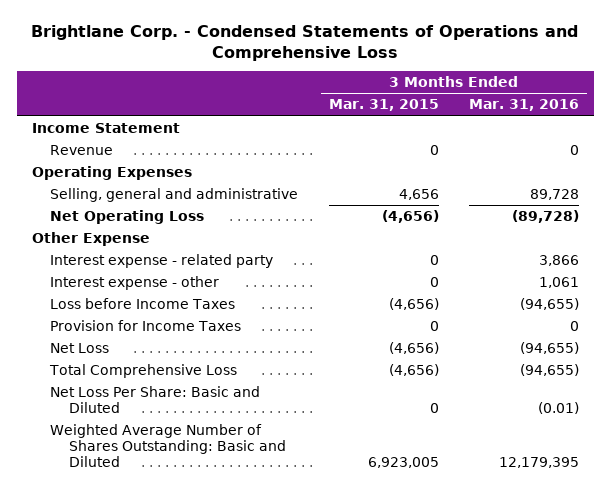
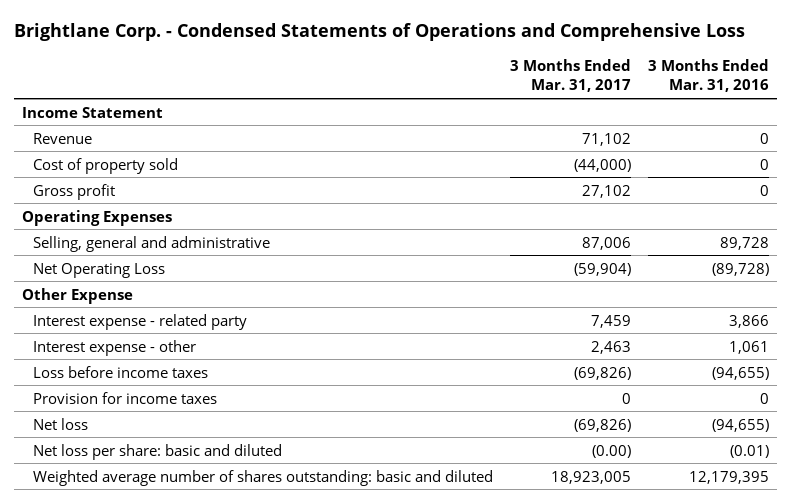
[328,99,439,112] Mar. 31, 2015 -> none
none -> [509,58,631,93] 3 Months Ended Mar. 31, 2017
none -> [33,157,179,174] Cost of property sold
none -> [33,183,116,200] Gross profit
[49,363,238,378] Total Comprehensive Loss -> none
[50,297,236,309] Loss before Income Taxes -> [33,365,209,378] Loss before income taxes
[50,319,242,331] Provision for Income Taxes -> [33,391,218,404] Provision for income taxes
[50,342,110,353] Net Loss -> [33,417,89,430] Net loss
[50,385,261,413] Net Loss Per Share: Basic and Diluted -> [33,443,283,460] Net loss per share: basic and diluted
[50,423,286,467] Weighted Average Number of Shares Outstanding: Basic and Diluted -> [33,469,494,486] Weighted average number of shares outstanding: basic and diluted

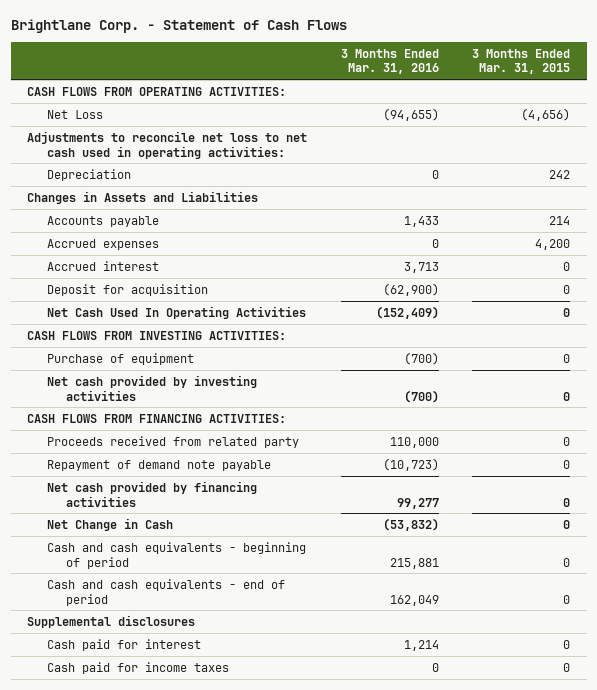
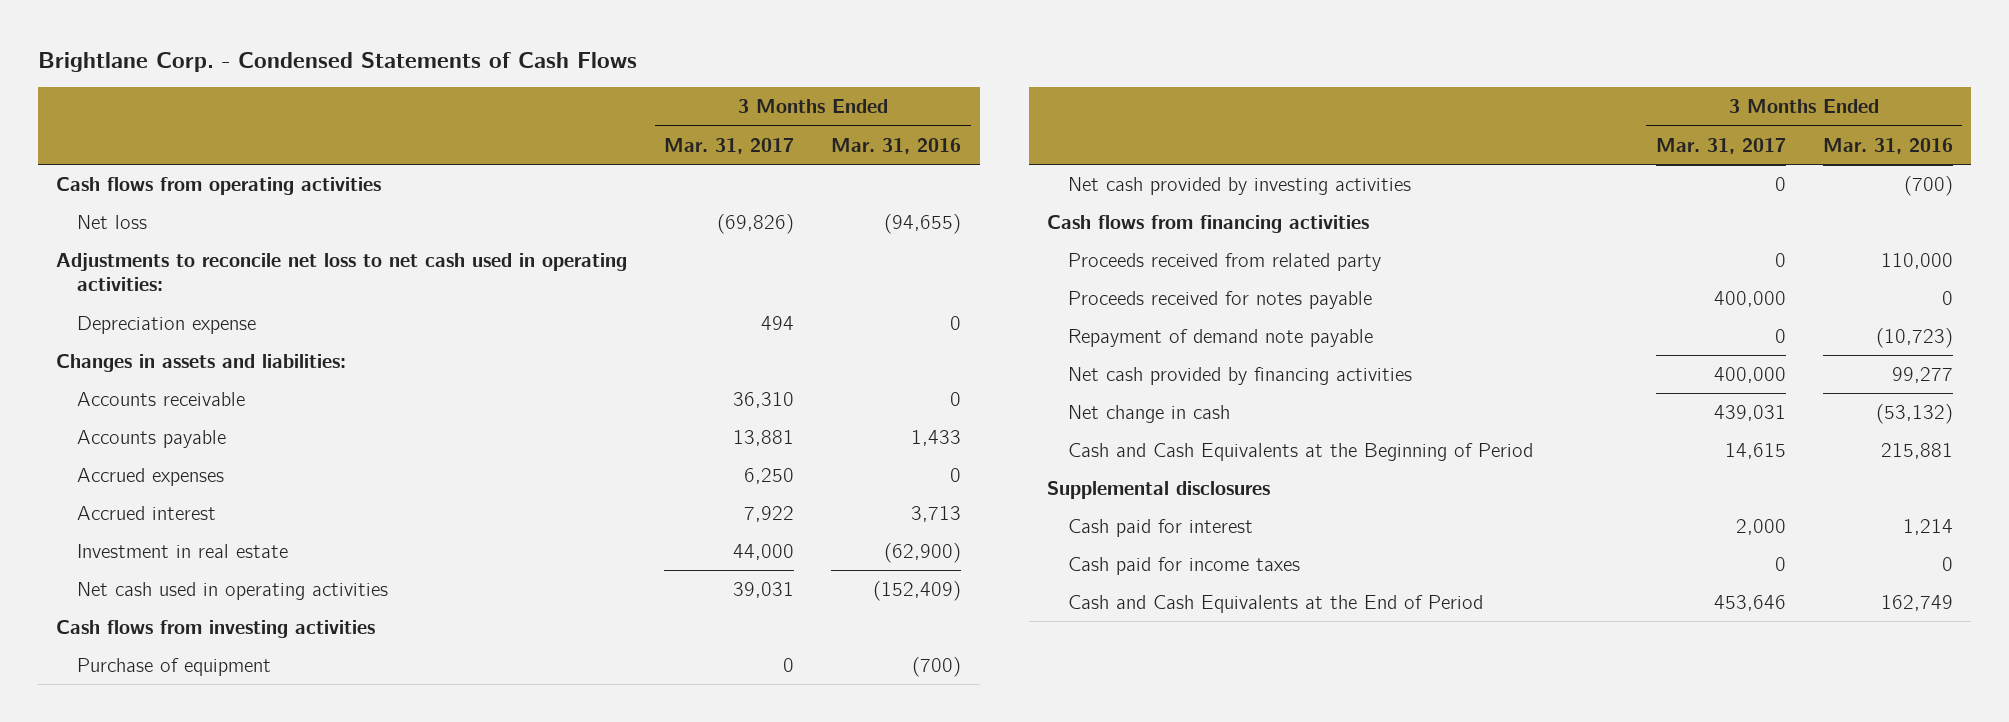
[10,18,347,33] Brightlane Corp. - Statement of Cash Flows -> [37,51,637,72] Brightlane Corp. - Condensed Statements of Cash Flows
[472,48,571,75] 3 Months Ended Mar. 31, 2015 -> none
none -> [664,137,795,154] Mar. 31, 2017
[27,86,287,96] CASH FLOWS FROM OPERATING ACTIVITIES: -> [56,176,382,195] Cash flows from operating activities
[46,109,103,119] Net Loss -> [76,214,147,229] Net loss
[46,168,131,181] Depreciation -> [76,315,256,334] Depreciation expense
[27,190,259,204] Changes in Assets and Liabilities -> [56,353,347,372] Changes in assets and liabilities:
none -> [76,391,245,406] Accounts receivable
[46,283,208,296] Deposit for acquisition -> [76,543,288,558] Investment in real estate
[46,305,306,319] Net Cash Used In Operating Activities -> [76,581,388,600] Net cash used in operating activities
[27,330,287,340] CASH FLOWS FROM INVESTING ACTIVITIES: -> [56,619,376,638] Cash flows from investing activities
[27,413,287,423] CASH FLOWS FROM FINANCING ACTIVITIES: -> [1047,214,1370,233] Cash flows from financing activities
none -> [1067,290,1372,309] Proceeds received for notes payable
[46,578,285,606] Cash and cash equivalents - end of period -> none
[46,517,173,531] Net Change in Cash -> [1067,404,1230,423] Net change in cash
[382,517,439,531] (53,832) -> [1875,403,1953,424] (53,132)
[46,541,306,569] Cash and cash equivalents - beginning of period -> [1067,442,1533,461] Cash and Cash Equivalents at the Beginning of Period
none -> [1067,594,1483,613] Cash and Cash Equivalents at the End of Period

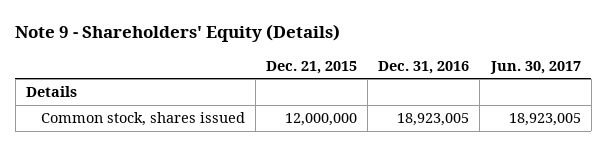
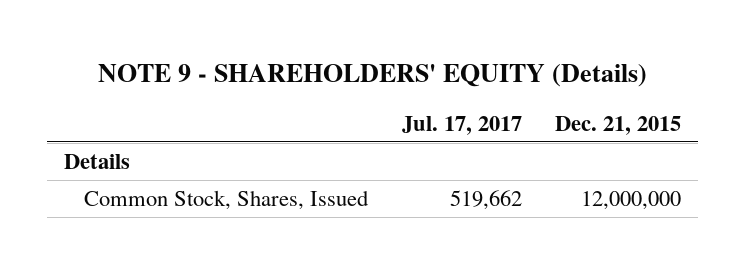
[15,23,341,42] Note 9 - Shareholders' Equity (Details) -> [97,63,647,87] NOTE 9 - SHAREHOLDERS' EQUITY (Details)
[378,60,470,74] Dec. 31, 2016 -> none
[489,60,581,74] Jun. 30, 2017 -> none
none -> [401,115,522,135] Jul. 17, 2017
[40,112,245,127] Common stock, shares issued -> [83,190,369,211] Common Stock, Shares, Issued

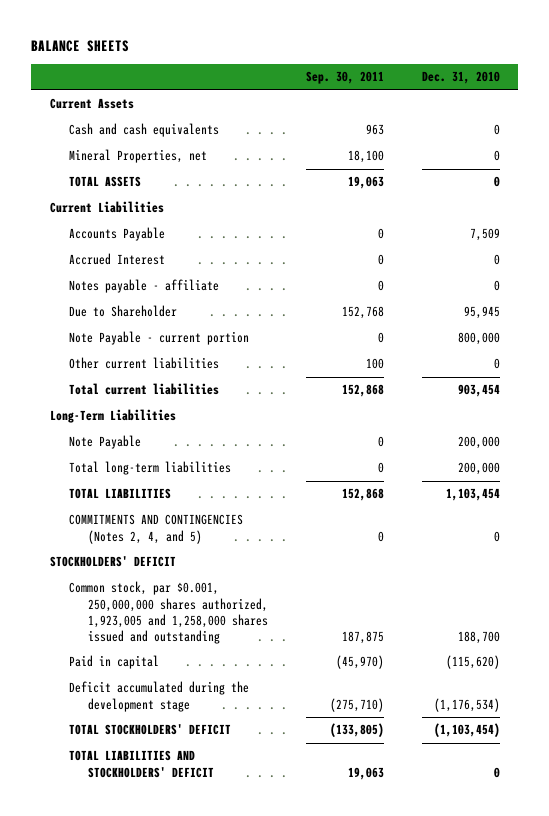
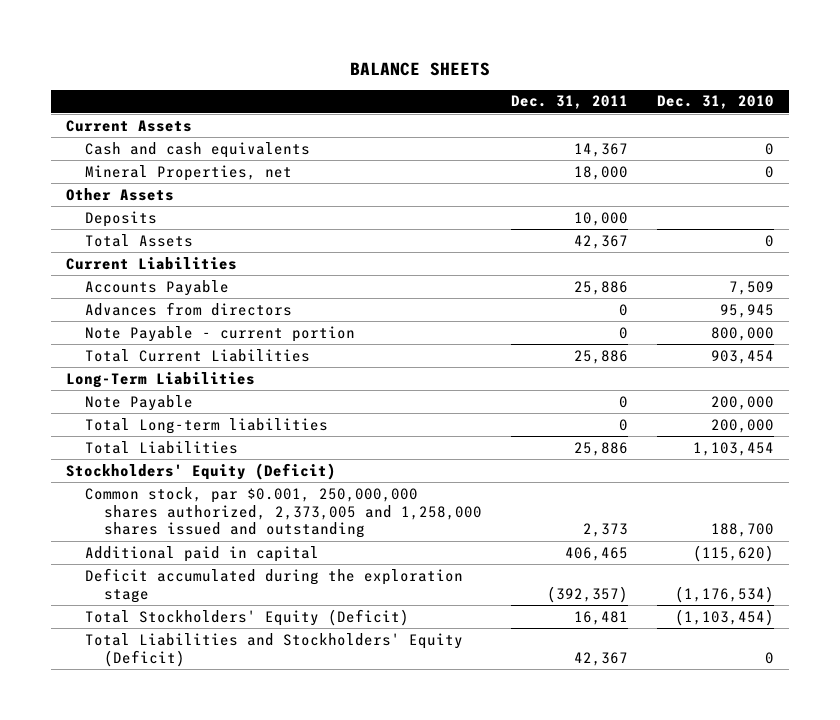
[305,71,384,85] Sep. 30, 2011 -> none
none -> [511,95,629,110] Dec. 31, 2011
none -> [65,187,174,201] Other Assets
none -> [85,210,158,227] Deposits
[68,176,141,188] TOTAL ASSETS -> [85,233,194,247] Total Assets
[68,253,165,266] Accrued Interest -> none
[68,279,219,294] Notes payable - affiliate -> none
[68,305,177,318] Due to Shareholder -> [85,301,293,316] Advances from directors
[68,357,219,370] Other current liabilities -> none
[68,383,219,396] Total current liabilities -> [85,348,311,362] Total Current Liabilities
[68,514,243,544] COMMITMENTS AND CONTINGENCIES (Notes 2, 4, and 5) -> none
[68,461,231,476] Total long-term liabilities -> [85,417,329,434] Total Long-term liabilities
[68,488,171,500] TOTAL LIABILITIES -> [85,440,239,454] Total Liabilities
[49,556,176,568] STOCKHOLDERS' DEFICIT -> [65,462,336,480] Stockholders' Equity (Deficit)
[68,581,269,644] Common stock, par $0.001, 250,000,000 shares authorized, 1,923,005 and 1,258,000 shares issued and outstanding -> [85,486,483,539] Common stock, par $0.001, 250,000,000 shares authorized, 2,373,005 and 1,258,000 shares issued and outstanding
[68,655,159,670] Paid in capital -> [85,545,320,562] Additional paid in capital
[68,681,249,712] Deficit accumulated during the development stage -> [85,567,464,603] Deficit accumulated during the exploration stage
[68,724,231,736] TOTAL STOCKHOLDERS' DEFICIT -> [85,608,410,626] Total Stockholders' Equity (Deficit)
[68,750,215,778] TOTAL LIABILITIES AND STOCKHOLDERS' DEFICIT -> [85,632,464,667] Total Liabilities and Stockholders' Equity (Deficit)

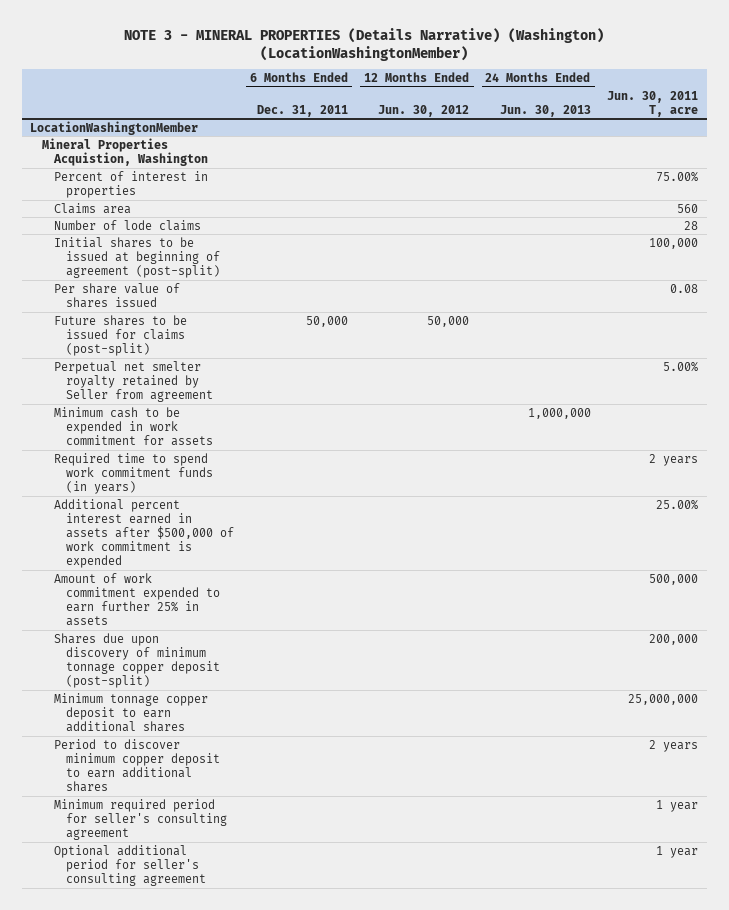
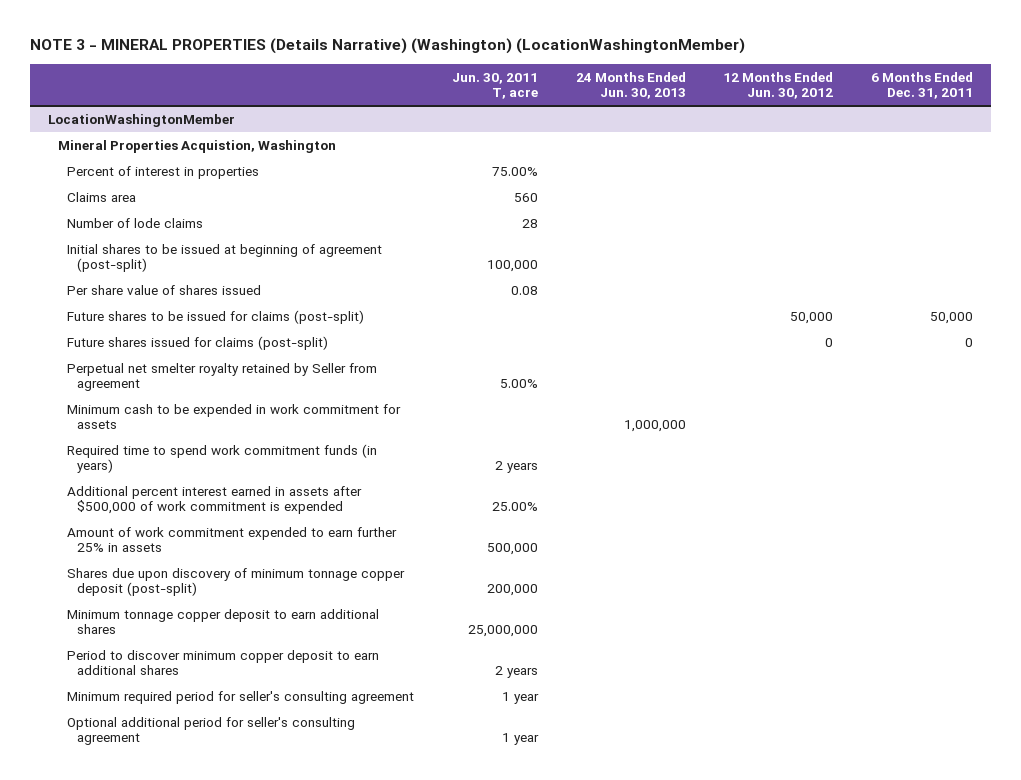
none -> [67,335,329,350] Future shares issued for claims (post-split)

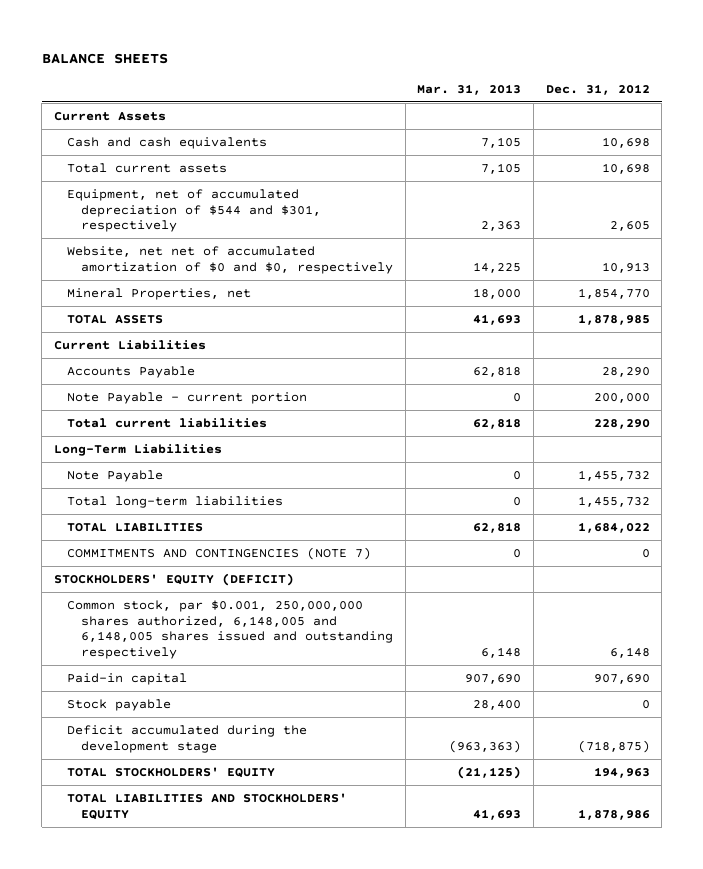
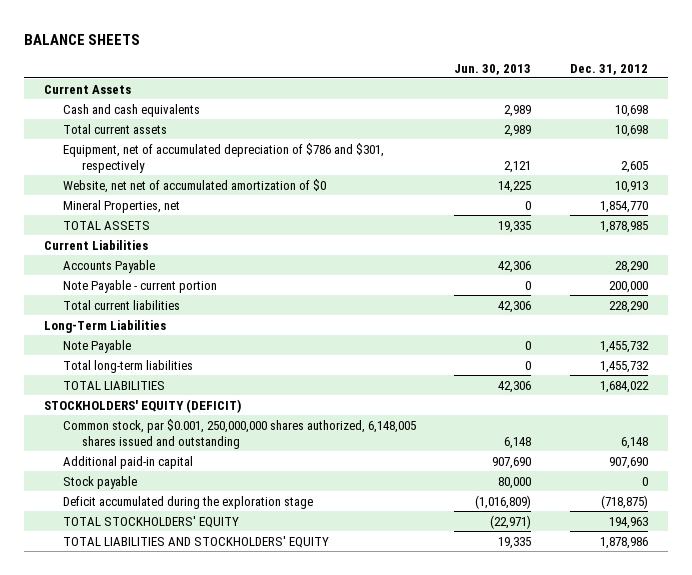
[417,83,522,95] Mar. 31, 2013 -> none
none -> [454,63,532,75] Jun. 30, 2013
[67,188,322,233] Equipment, net of accumulated depreciation of $544 and $301, respectively -> [62,142,384,173] Equipment, net of accumulated depreciation of $786 and $301, respectively
[67,245,394,274] Website, net net of accumulated amortization of $0 and $0, respectively -> [62,178,326,193] Website, net net of accumulated amortization of $0
[67,546,372,560] COMMITMENTS AND CONTINGENCIES (NOTE 7) -> none
[67,599,394,660] Common stock, par $0.001, 250,000,000 shares authorized, 6,148,005 and 6,148,005 shares issued and outstanding respectively -> [62,418,416,449] Common stock, par $0.001, 250,000,000 shares authorized, 6,148,005 shares issued and outstanding
[67,672,188,685] Paid-in capital -> [62,455,193,469] Additional paid-in capital
[67,724,308,753] Deficit accumulated during the development stage -> [62,495,313,509] Deficit accumulated during the exploration stage

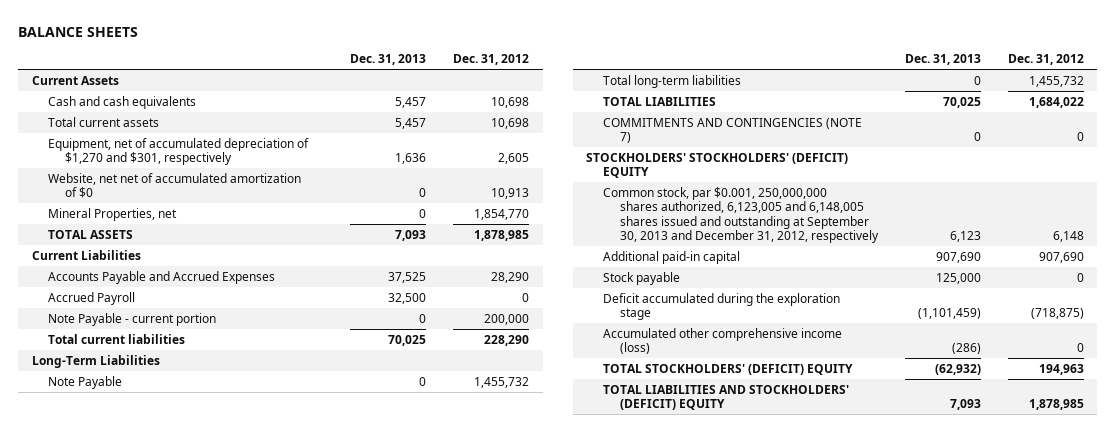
[454,63,532,75] Jun. 30, 2013 -> none
none -> [350,54,427,66] Dec. 31, 2013
[62,142,384,173] Equipment, net of accumulated depreciation of $786 and $301, respectively -> [48,137,310,166] Equipment, net of accumulated depreciation of $1,270 and $301, respectively
[62,259,155,273] Accounts Payable -> [48,270,276,284] Accounts Payable and Accrued Expenses
none -> [48,291,136,305] Accrued Payroll
none -> [602,117,862,144] COMMITMENTS AND CONTINGENCIES (NOTE 7)
[43,398,241,413] STOCKHOLDERS' EQUITY (DEFICIT) -> [586,152,849,179] STOCKHOLDERS' STOCKHOLDERS' (DEFICIT) EQUITY
[62,418,416,449] Common stock, par $0.001, 250,000,000 shares authorized, 6,148,005 shares issued and outstanding -> [602,186,879,244] Common stock, par $0.001, 250,000,000 shares authorized, 6,123,005 and 6,148,005 shares issued and outstanding at September 30, 2013 and December 31, 2012, respectively
none -> [602,327,842,355] Accumulated other comprehensive income (loss)
[62,515,239,528] TOTAL STOCKHOLDERS' EQUITY -> [602,363,853,375] TOTAL STOCKHOLDERS' (DEFICIT) EQUITY
[62,535,329,548] TOTAL LIABILITIES AND STOCKHOLDERS' EQUITY -> [602,384,849,411] TOTAL LIABILITIES AND STOCKHOLDERS' (DEFICIT) EQUITY
[600,536,649,549] 1,878,986 -> [1028,399,1084,411] 1,878,985

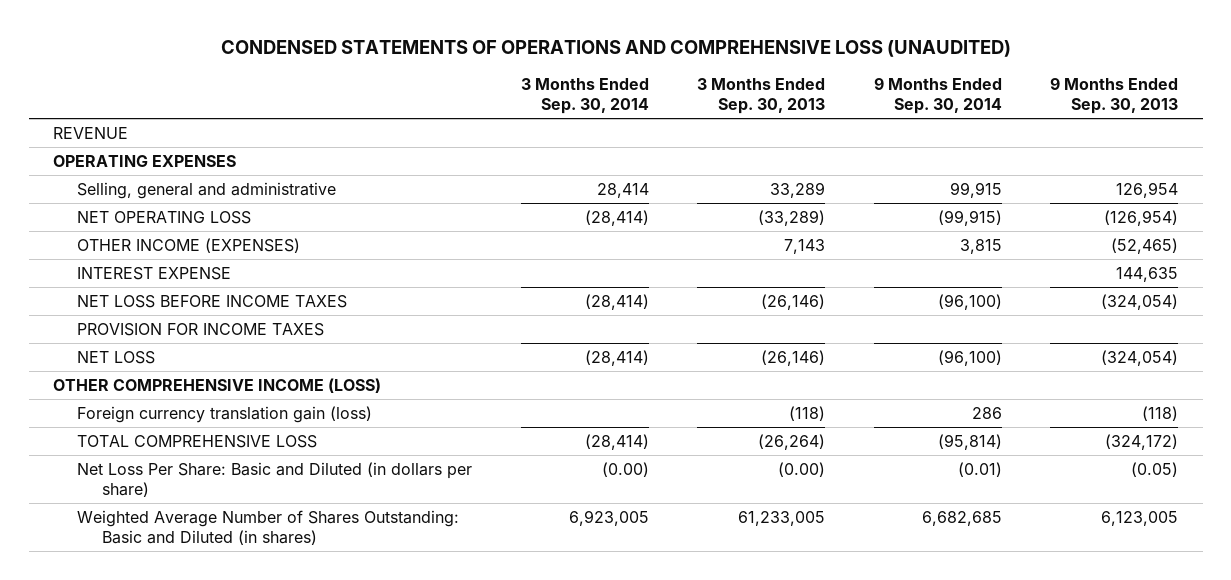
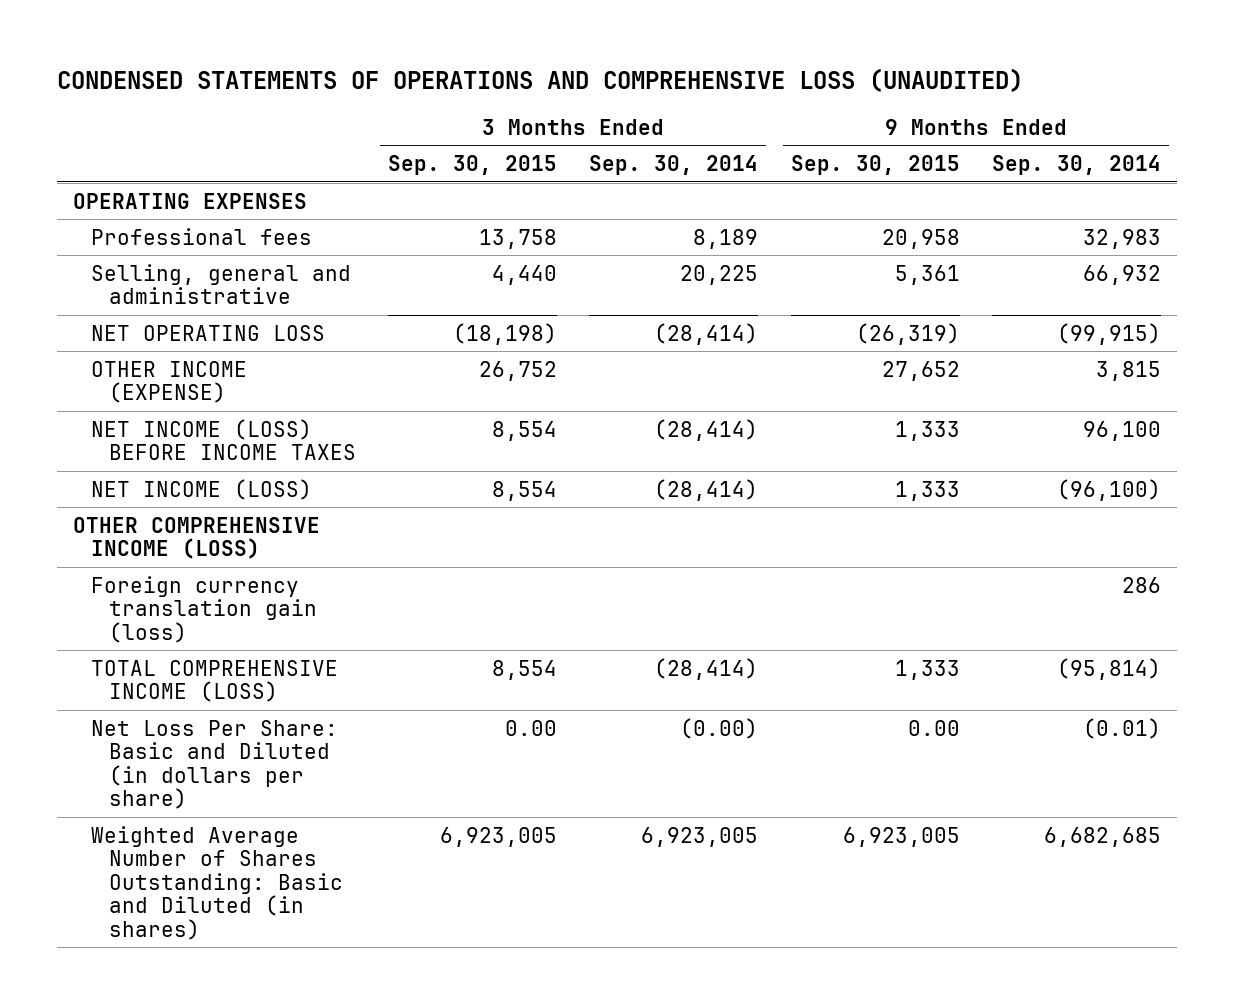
[697,77,826,115] 3 Months Ended Sep. 30, 2013 -> none
[1050,76,1179,115] 9 Months Ended Sep. 30, 2013 -> none
none -> [388,154,558,175] Sep. 30, 2015
none -> [790,154,960,175] Sep. 30, 2015
[53,126,129,139] REVENUE -> none
none -> [91,227,313,245] Professional fees
[596,182,649,198] 28,414 -> [680,264,759,285] 20,225
[949,181,1002,198] 99,915 -> [1082,264,1161,285] 66,932
[77,266,232,280] INTEREST EXPENSE -> none
[77,322,325,336] PROVISION FOR INCOME TAXES -> none
[77,237,301,253] OTHER INCOME (EXPENSES) -> [91,360,248,404] OTHER INCOME (EXPENSE)
[77,294,348,308] NET LOSS BEFORE INCOME TAXES -> [91,418,357,461] NET INCOME (LOSS) BEFORE INCOME TAXES
[937,293,1002,310] (96,100) -> [1082,420,1161,441] 96,100
[77,350,156,364] NET LOSS -> [91,478,313,500] NET INCOME (LOSS)
[77,434,318,448] TOTAL COMPREHENSIVE LOSS -> [91,659,339,703] TOTAL COMPREHENSIVE INCOME (LOSS)

